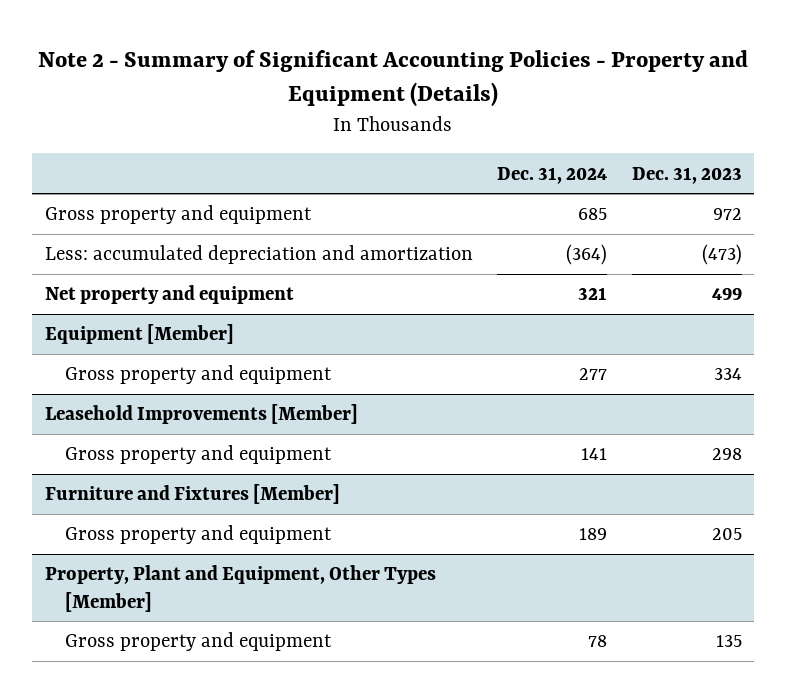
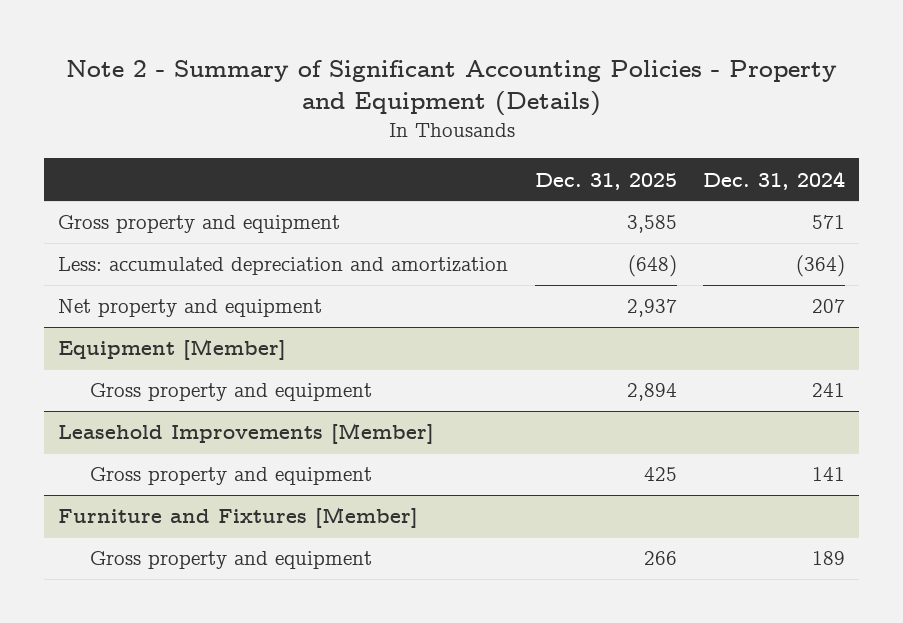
[631,166,742,184] Dec. 31, 2023 -> none
none -> [534,172,677,190] Dec. 31, 2025
[578,208,608,221] 685 -> [812,215,846,230] 571
[578,287,608,301] 321 -> [812,299,846,314] 207
[579,368,608,381] 277 -> [812,383,846,398] 241
[44,565,436,612] Property, Plant and Equipment, Other Types [Member] -> none
[65,632,333,652] Gross property and equipment -> none

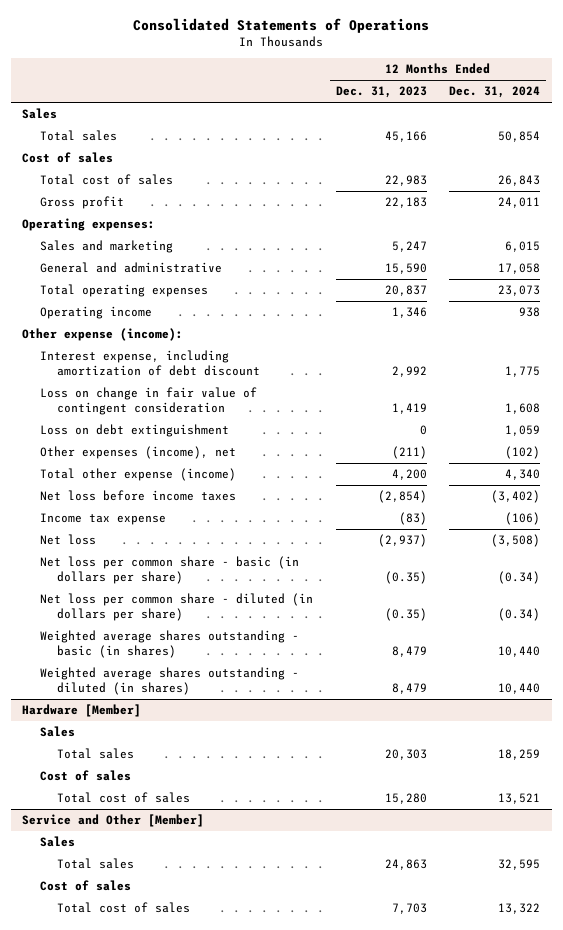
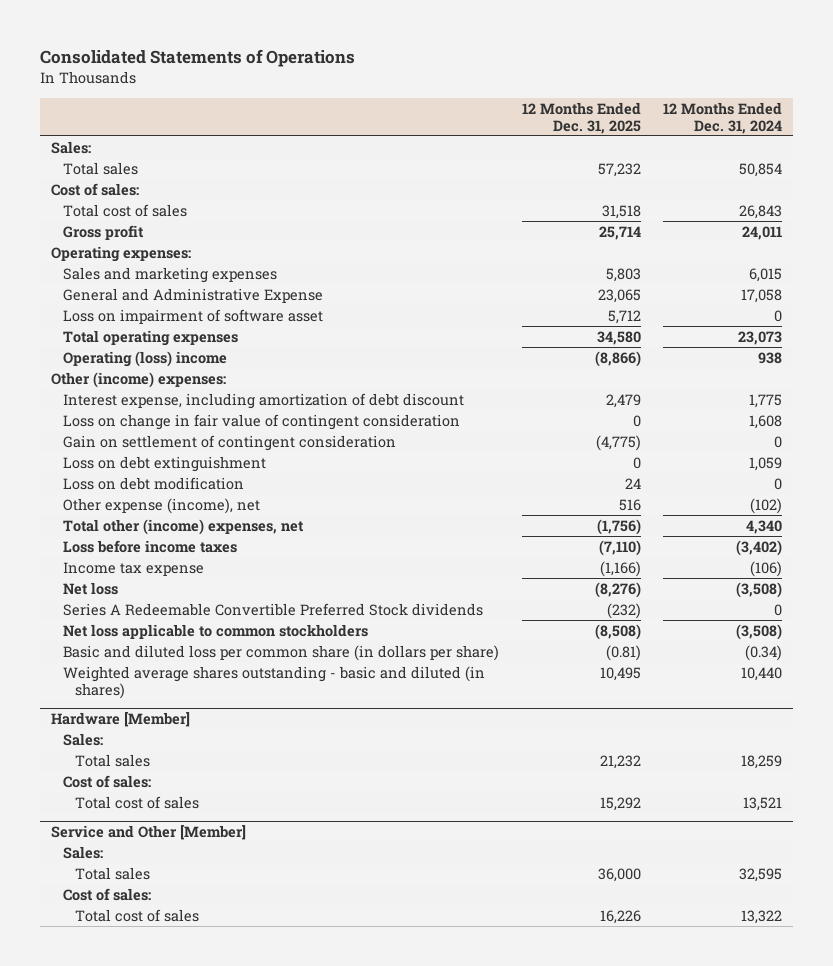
[335,86,427,99] Dec. 31, 2023 -> none
none -> [521,101,641,134] 12 Months Ended Dec. 31, 2025
[22,108,58,120] Sales -> [51,140,92,154] Sales:
[22,152,114,164] Cost of sales -> [51,182,140,196] Cost of sales:
[39,240,173,254] Sales and marketing -> [63,266,278,283] Sales and marketing expenses
[39,262,222,274] General and administrative -> [63,287,324,303] General and Administrative Expense
none -> [63,308,324,324] Loss on impairment of software asset
[39,306,152,320] Operating income -> [63,350,228,367] Operating (loss) income
[22,328,184,342] Other expense (income): -> [51,371,227,388] Other (income) expenses:
none -> [63,434,397,451] Gain on settlement of contingent consideration
none -> [63,476,245,490] Loss on debt modification
[39,446,236,460] Other expenses (income), net -> [63,497,261,514] Other expense (income), net
[39,468,236,482] Total other expense (income) -> [63,518,305,535] Total other (income) expenses, net
[39,490,236,502] Net loss before income taxes -> [63,539,238,553] Loss before income taxes
[39,593,313,621] Net loss per common share - diluted (in dollars per share) -> none
[39,667,299,695] Weighted average shares outstanding - diluted (in shares) -> none
none -> [63,602,484,616] Series A Redeemable Convertible Preferred Stock dividends
none -> [63,623,369,639] Net loss applicable to common stockholders
[39,556,299,584] Net loss per common share - basic (in dollars per share) -> [63,644,500,661] Basic and diluted loss per common share (in dollars per share)
[39,630,299,658] Weighted average shares outstanding - basic (in shares) -> [63,665,486,699] Weighted average shares outstanding - basic and diluted (in shares)
[39,726,75,738] Sales -> [63,732,104,746] Sales:
[39,770,131,782] Cost of sales -> [63,774,152,788] Cost of sales:
[39,836,75,848] Sales -> [63,845,104,859] Sales:
[39,880,131,892] Cost of sales -> [63,887,152,901] Cost of sales:

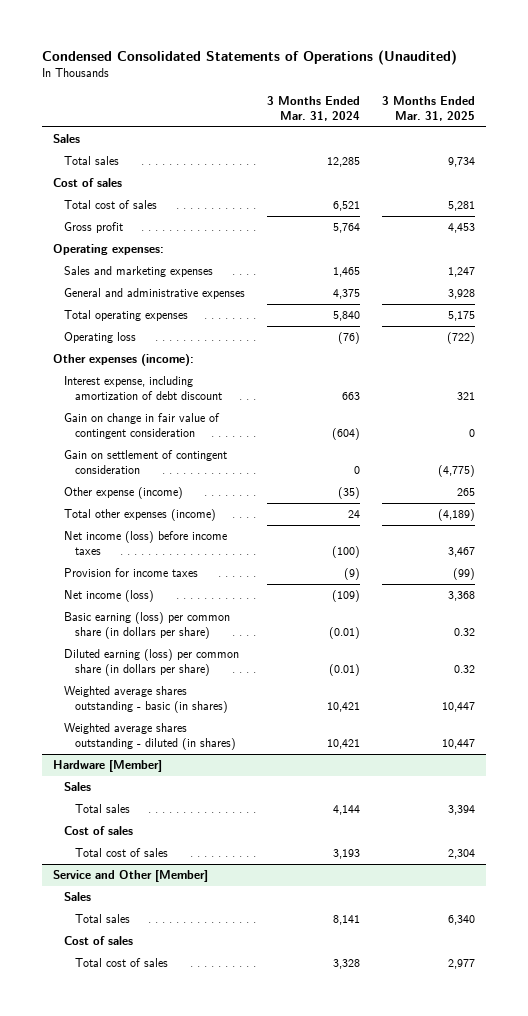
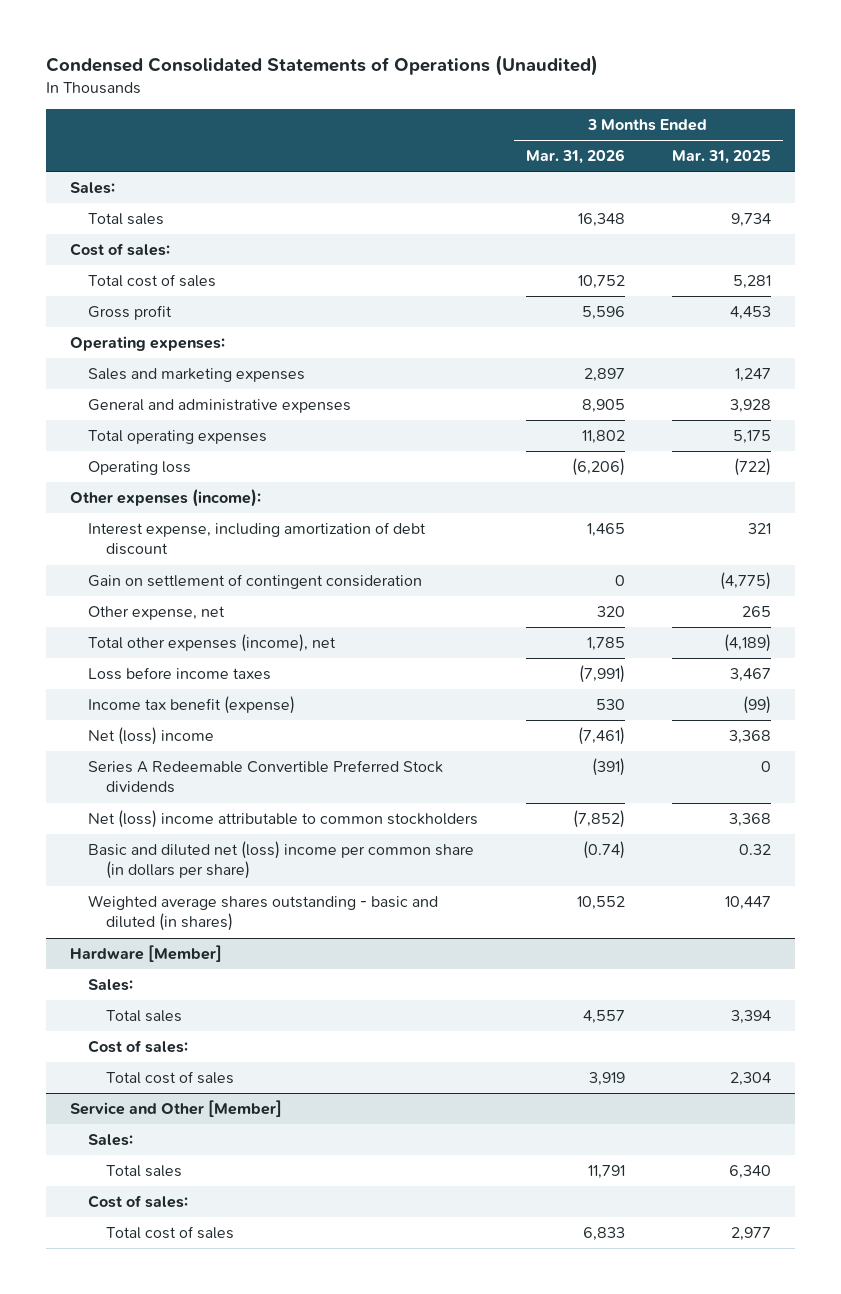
[266,95,360,121] 3 Months Ended Mar. 31, 2024 -> none
none -> [525,149,625,165] Mar. 31, 2026
[52,134,80,144] Sales -> [69,182,115,195] Sales:
[52,178,122,188] Cost of sales -> [69,243,170,257] Cost of sales:
[63,413,220,440] Gain on change in fair value of contingent consideration -> none
[63,649,239,677] Diluted earning (loss) per common share (in dollars per share) -> none
[63,723,236,751] Weighted average shares outstanding - diluted (in shares) -> none
[63,487,183,500] Other expense (income) -> [88,606,226,621] Other expense, net
[63,509,216,522] Total other expenses (income) -> [88,634,337,653] Total other expenses (income), net
[63,531,227,556] Net income (loss) before income taxes -> [88,667,272,681] Loss before income taxes
[63,568,198,578] Provision for income taxes -> [88,696,296,715] Income tax benefit (expense)
[63,590,154,603] Net income (loss) -> [88,727,215,746] Net (loss) income
none -> [88,760,444,794] Series A Redeemable Convertible Preferred Stock dividends
none -> [88,810,479,829] Net (loss) income attributable to common stockholders
[63,612,230,640] Basic earning (loss) per common share (in dollars per share) -> [88,841,475,880] Basic and diluted net (loss) income per common share (in dollars per share)
[63,686,228,714] Weighted average shares outstanding - basic (in shares) -> [88,895,439,932] Weighted average shares outstanding - basic and diluted (in shares)
[63,782,91,792] Sales -> [88,979,134,992] Sales:
[63,826,133,836] Cost of sales -> [88,1040,189,1054] Cost of sales:
[63,892,91,902] Sales -> [88,1134,134,1147] Sales:
[63,936,133,946] Cost of sales -> [88,1195,189,1209] Cost of sales:

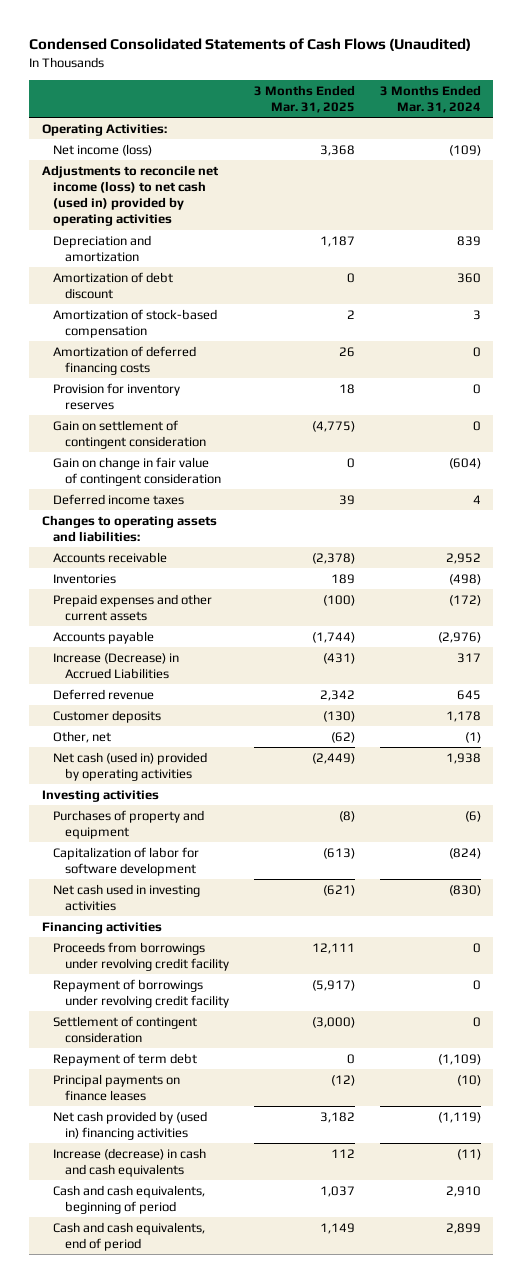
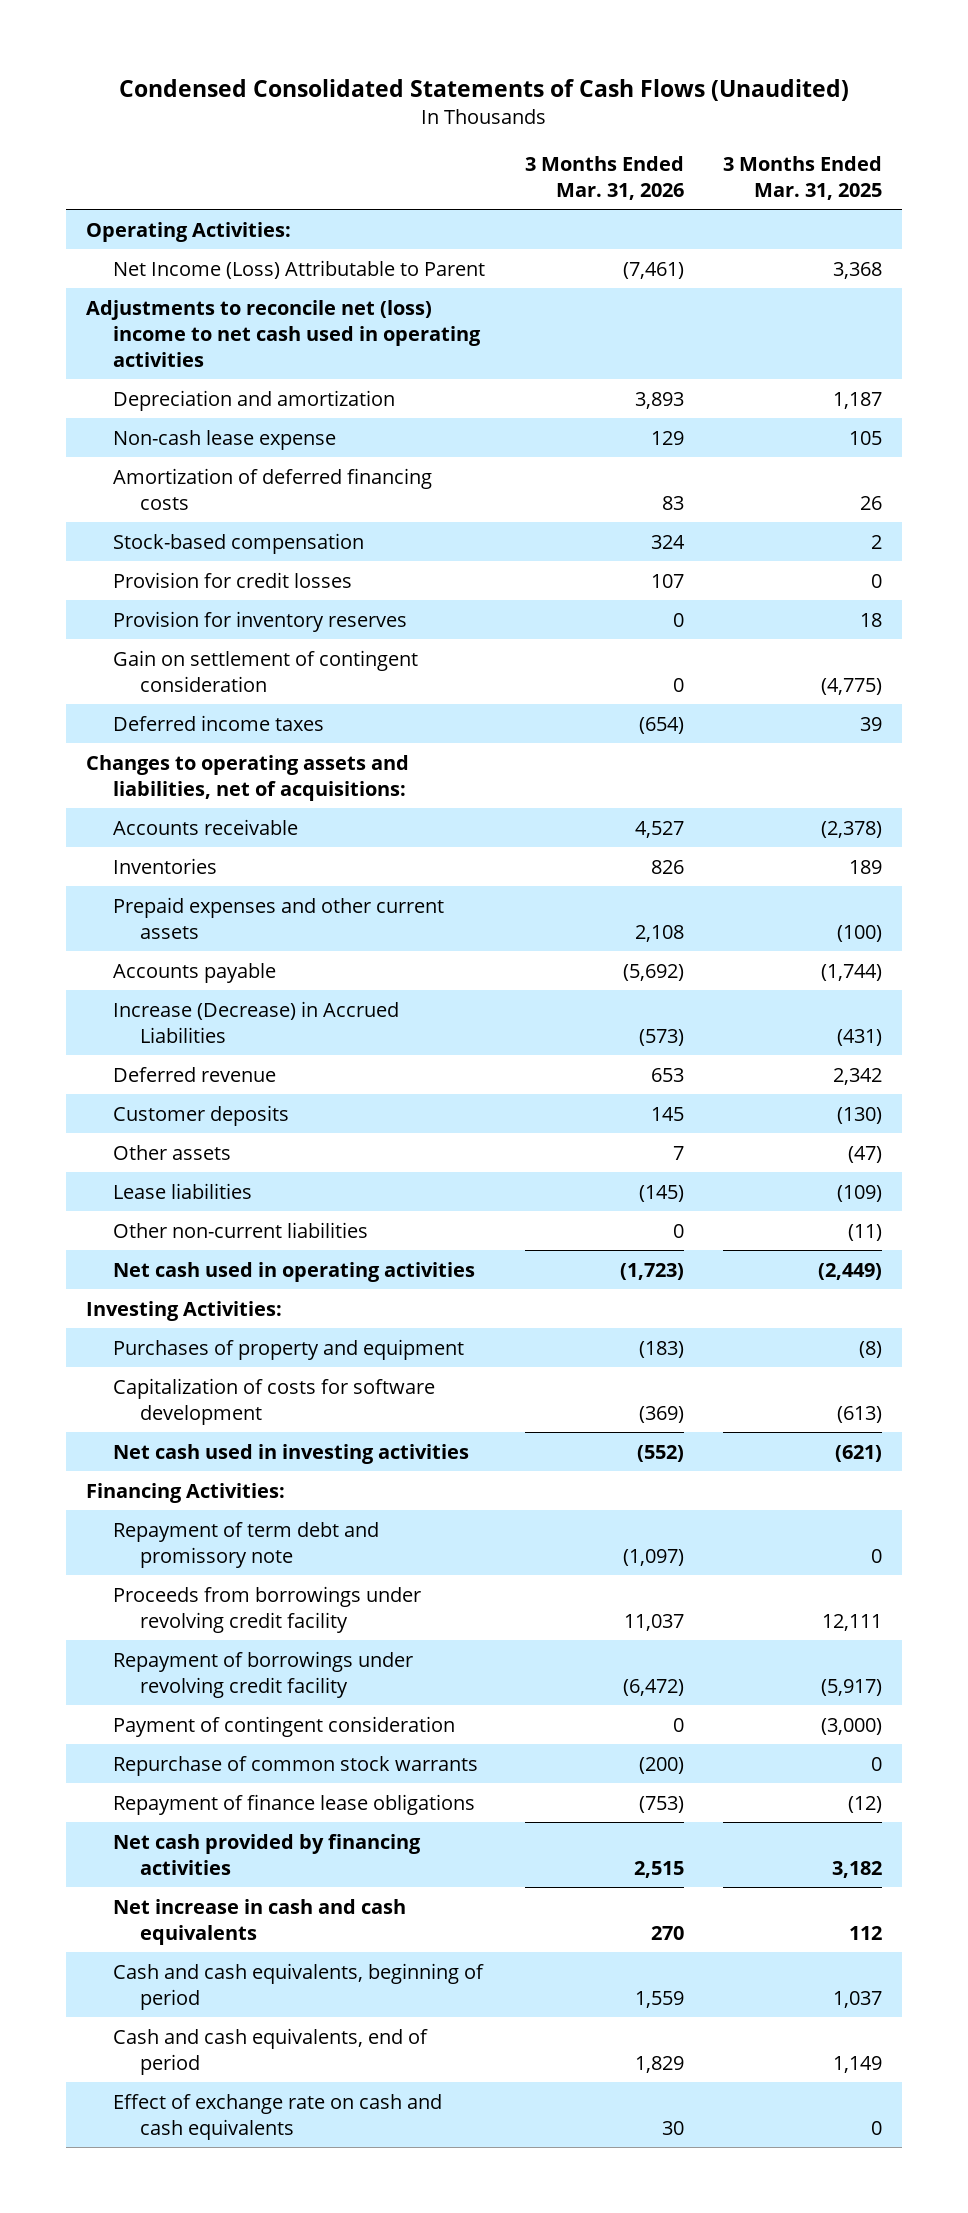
[379,84,481,113] 3 Months Ended Mar. 31, 2024 -> none
none -> [524,155,684,200] 3 Months Ended Mar. 31, 2026
[53,143,153,156] Net income (loss) -> [112,259,485,279] Net Income (Loss) Attributable to Parent
[41,164,219,227] Adjustments to reconcile net income (loss) to net cash (used in) provided by operating activities -> [85,299,481,367] Adjustments to reconcile net (loss) income to net cash used in operating activities
[53,271,174,299] Amortization of debt discount -> none
[53,308,218,338] Amortization of stock-based compensation -> none
none -> [112,429,336,450] Non-cash lease expense
none -> [112,532,364,554] Stock-based compensation
none -> [112,571,352,588] Provision for credit losses
[53,456,222,486] Gain on change in fair value of contingent consideration -> none
[41,514,217,542] Changes to operating assets and liabilities: -> [85,754,409,801] Changes to operating assets and liabilities, net of acquisitions:
[53,730,112,743] Other, net -> none
none -> [112,1144,231,1160] Other assets
none -> [112,1182,252,1199] Lease liabilities
none -> [112,1221,368,1238] Other non-current liabilities
[53,751,208,781] Net cash (used in) provided by operating activities -> [112,1261,475,1282] Net cash used in operating activities
[41,789,159,802] Investing activities -> [85,1300,282,1321] Investing Activities:
[53,846,200,876] Capitalization of labor for software development -> [112,1377,435,1425] Capitalization of costs for software development
[41,921,162,934] Financing activities -> [85,1482,285,1503] Financing Activities:
none -> [112,1521,379,1568] Repayment of term debt and promissory note
[53,1052,198,1066] Repayment of term debt -> none
[53,1015,198,1043] Settlement of contingent consideration -> [112,1715,455,1737] Payment of contingent consideration
none -> [112,1755,478,1776] Repurchase of common stock warrants
[53,1073,181,1101] Principal payments on finance leases -> [112,1793,475,1815] Repayment of finance lease obligations
[53,1110,208,1140] Net cash provided by (used in) financing activities -> [112,1833,421,1875] Net cash provided by financing activities
[53,1147,207,1177] Increase (decrease) in cash and cash equivalents -> [112,1898,406,1945] Net increase in cash and cash equivalents
none -> [112,2093,442,2140] Effect of exchange rate on cash and cash equivalents

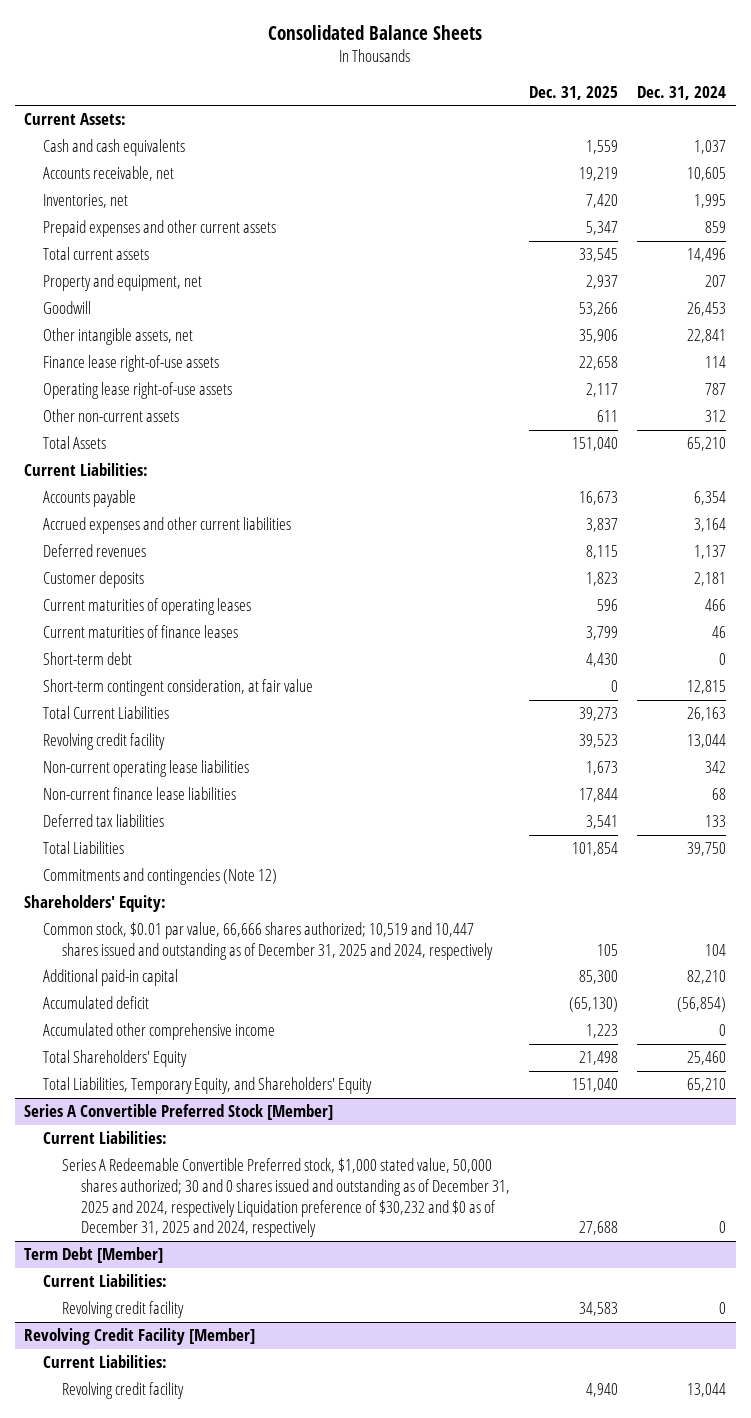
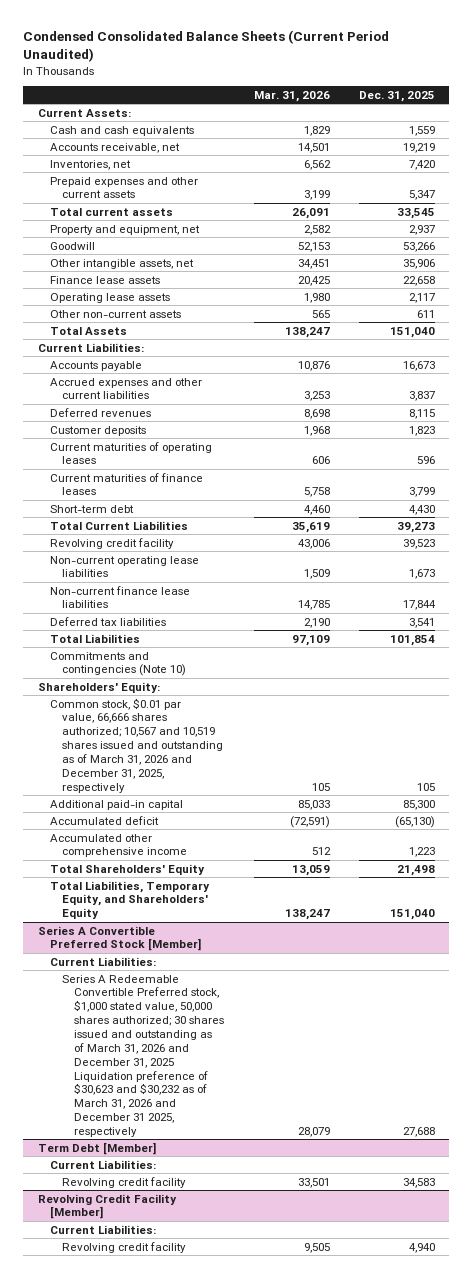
[268,25,483,41] Consolidated Balance Sheets -> [23,30,390,63] Condensed Consolidated Balance Sheets (Current Period Unaudited)
[637,85,727,100] Dec. 31, 2024 -> none
none -> [253,91,330,103] Mar. 31, 2026
[43,355,220,373] Finance lease right-of-use assets -> [50,275,161,284] Finance lease assets
[43,382,233,400] Operating lease right-of-use assets -> [50,292,171,303] Operating lease assets
[43,679,314,697] Short-term contingent consideration, at fair value -> none
[43,868,278,886] Commitments and contingencies (Note 12) -> [50,651,187,677] Commitments and contingencies (Note 10)
[43,922,494,960] Common stock, $0.01 par value, 66,666 shares authorized; 10,519 and 10,447 shares issued and outstanding as of December 31, 2025 and 2024, respectively -> [50,697,224,793] Common stock, $0.01 par value, 66,666 shares authorized; 10,567 and 10,519 shares issued and outstanding as of March 31, 2026 and December 31, 2025, respectively
[62,1158,511,1238] Series A Redeemable Convertible Preferred stock, $1,000 stated value, 50,000 shares authorized; 30 and 0 shares issued and outstanding as of December 31, 2025 and 2024, respectively Liquidation preference of $30,232 and $0 as of December 31, 2025 and 2024, respectively -> [62,974,225,1137] Series A Redeemable Convertible Preferred stock, $1,000 stated value, 50,000 shares authorized; 30 shares issued and outstanding as of March 31, 2026 and December 31, 2025 Liquidation preference of $30,623 and $30,232 as of March 31, 2026 and December 31 2025, respectively

